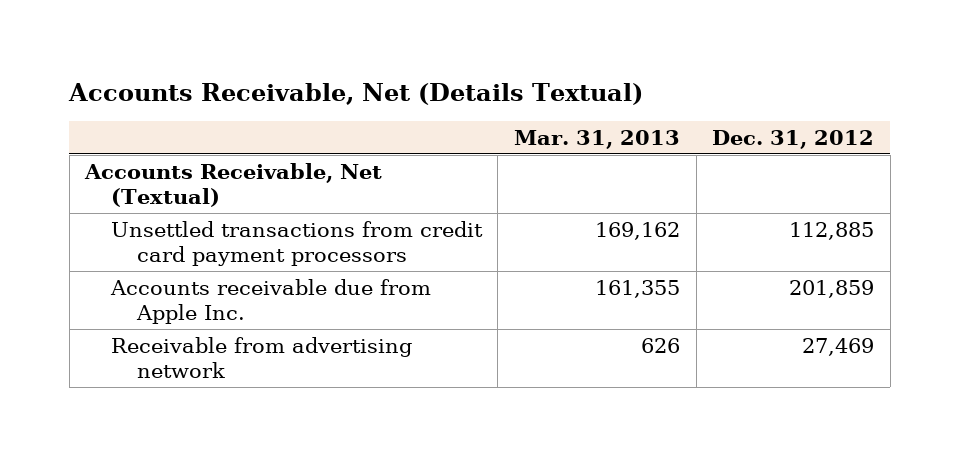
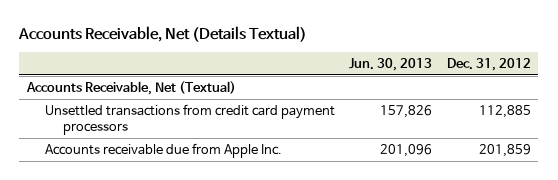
[513,129,680,149] Mar. 31, 2013 -> none
none -> [349,58,433,72] Jun. 30, 2013
[110,336,412,379] Receivable from advertising network -> none

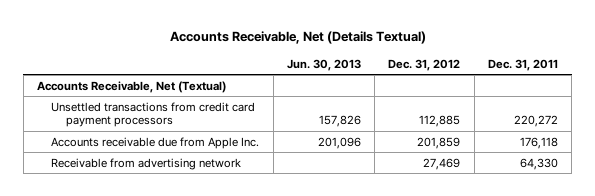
none -> [487,58,558,71] Dec. 31, 2011
none -> [51,157,242,170] Receivable from advertising network

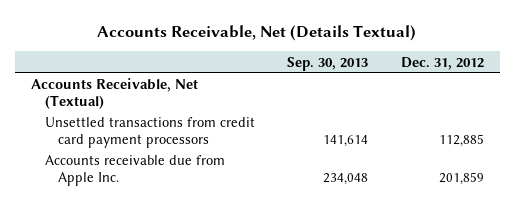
[286,58,361,71] Jun. 30, 2013 -> none
[487,58,558,71] Dec. 31, 2011 -> none
none -> [287,56,369,71] Sep. 30, 2013
[51,157,242,170] Receivable from advertising network -> none

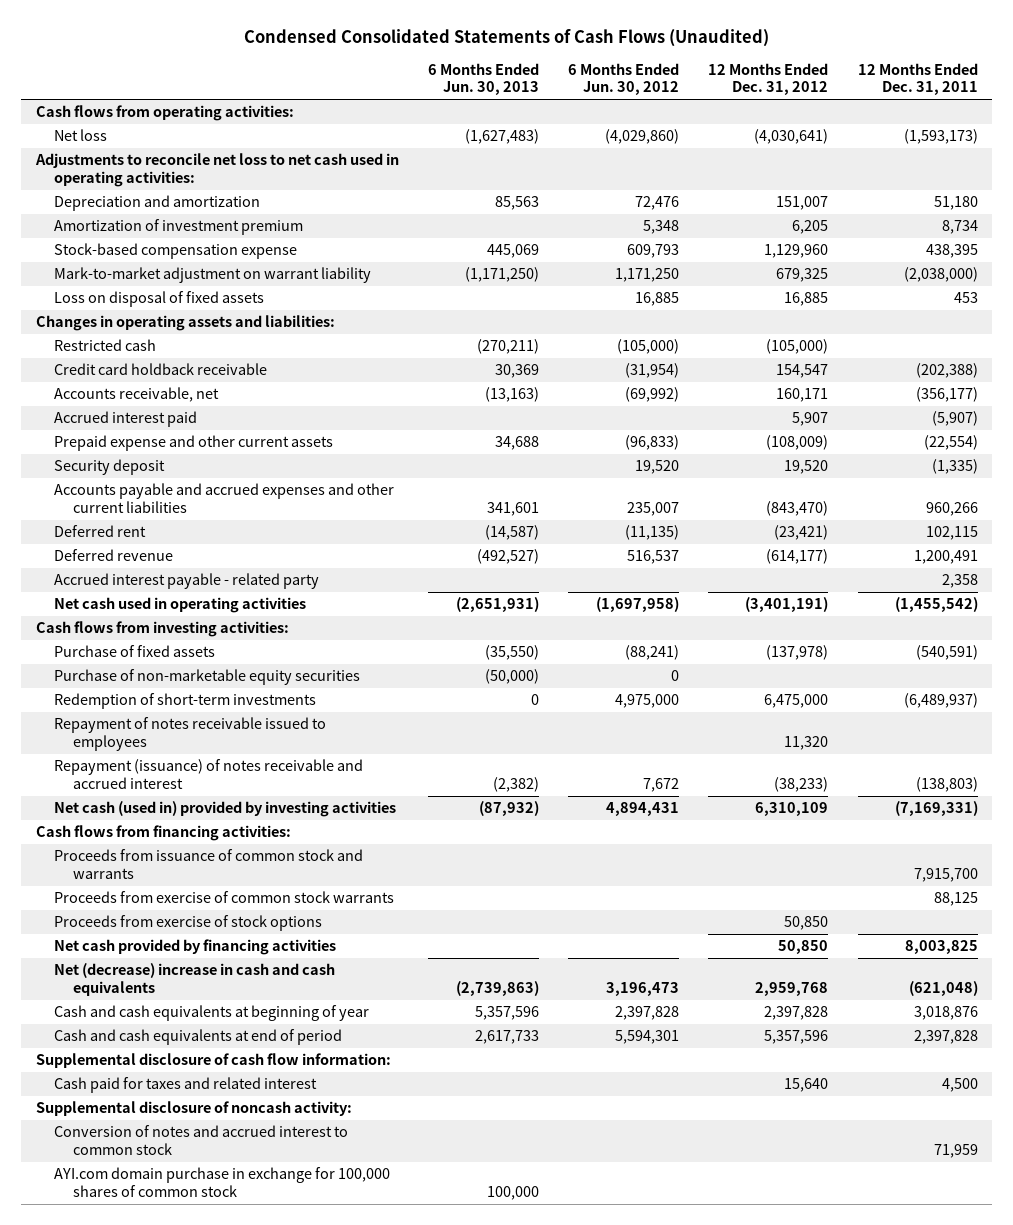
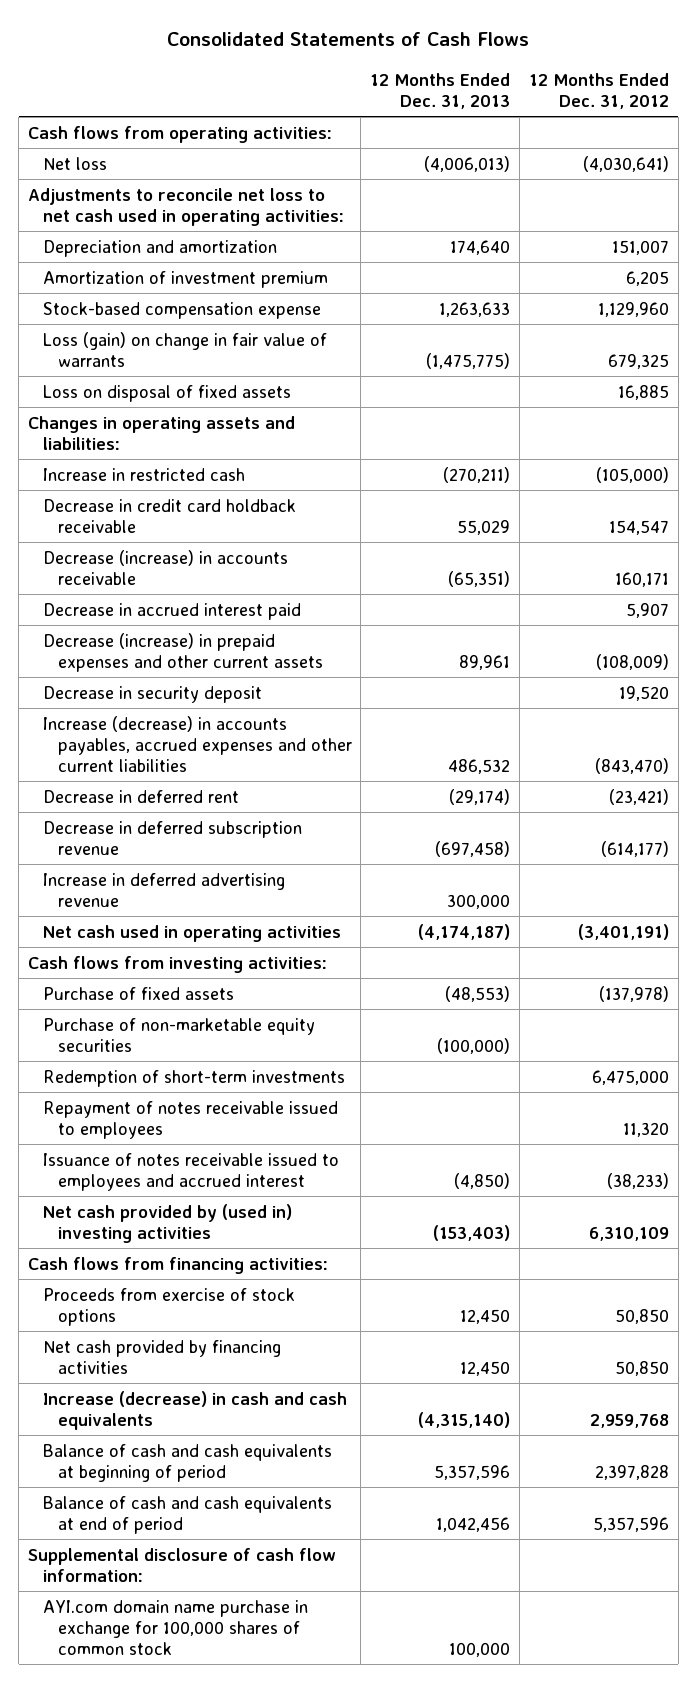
[243,29,769,48] Condensed Consolidated Statements of Cash Flows (Unaudited) -> [167,32,530,47] Consolidated Statements of Cash Flows
[427,62,539,96] 6 Months Ended Jun. 30, 2013 -> none
[568,62,680,96] 6 Months Ended Jun. 30, 2012 -> none
[857,62,978,96] 12 Months Ended Dec. 31, 2011 -> none
none -> [370,72,511,109] 12 Months Ended Dec. 31, 2013
[54,267,372,284] Mark-to-market adjustment on warrant liability -> [42,331,327,367] Loss (gain) on change in fair value of warrants
[54,573,320,590] Accrued interest payable - related party -> none
[54,339,157,352] Restricted cash -> [42,467,245,481] Increase in restricted cash
[54,363,268,376] Credit card holdback receivable -> [42,498,296,533] Decrease in credit card holdback receivable
[54,387,220,403] Accounts receivable, net -> [42,549,288,585] Decrease (increase) in accounts receivable
[54,411,198,428] Accrued interest paid -> [42,602,301,620] Decrease in accrued interest paid
[54,435,334,452] Prepaid expense and other current assets -> [42,632,323,672] Decrease (increase) in prepaid expenses and other current assets
[54,459,166,476] Security deposit -> [42,685,262,703] Decrease in security deposit
[54,483,395,513] Accounts payable and accrued expenses and other current liabilities -> [42,715,352,772] Increase (decrease) in accounts payables, accrued expenses and other current liabilities
[54,525,147,538] Deferred rent -> [42,789,239,803] Decrease in deferred rent
[54,549,174,562] Deferred revenue -> [42,820,302,855] Decrease in deferred subscription revenue
none -> [42,872,285,907] Increase in deferred advertising revenue
[54,759,364,789] Repayment (issuance) of notes receivable and accrued interest -> [42,1152,339,1191] Issuance of notes receivable issued to employees and accrued interest
[54,801,397,818] Net cash (used in) provided by investing activities -> [42,1203,292,1243] Net cash provided by (used in) investing activities
[54,849,364,879] Proceeds from issuance of common stock and warrants -> none
[54,891,395,904] Proceeds from exercise of common stock warrants -> none
[54,963,336,996] Net (decrease) increase in cash and cash equivalents -> [42,1390,347,1430] Increase (decrease) in cash and cash equivalents
[54,1005,370,1022] Cash and cash equivalents at beginning of year -> [42,1443,332,1482] Balance of cash and cash equivalents at beginning of period
[54,1029,343,1046] Cash and cash equivalents at end of period -> [42,1495,332,1534] Balance of cash and cash equivalents at end of period
[54,1077,318,1094] Cash paid for taxes and related interest -> none
[35,1101,352,1117] Supplemental disclosure of noncash activity: -> none
[54,1125,349,1155] Conversion of notes and accrued interest to common stock -> none
[54,1167,391,1197] AYI.com domain purchase in exchange for 100,000 shares of common stock -> [42,1599,308,1655] AYI.com domain name purchase in exchange for 100,000 shares of common stock

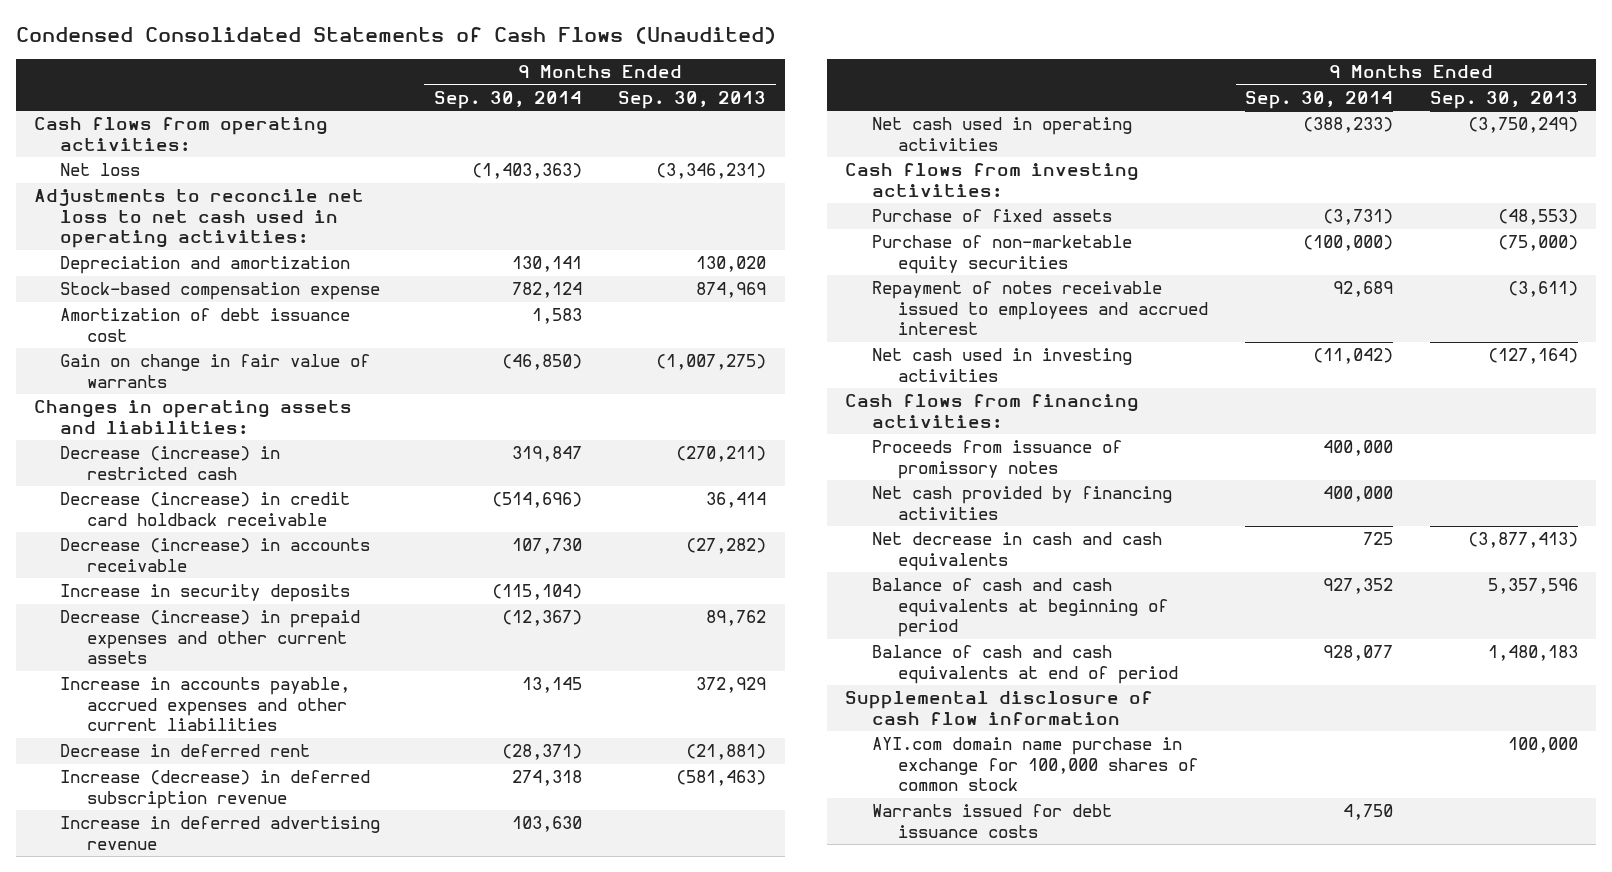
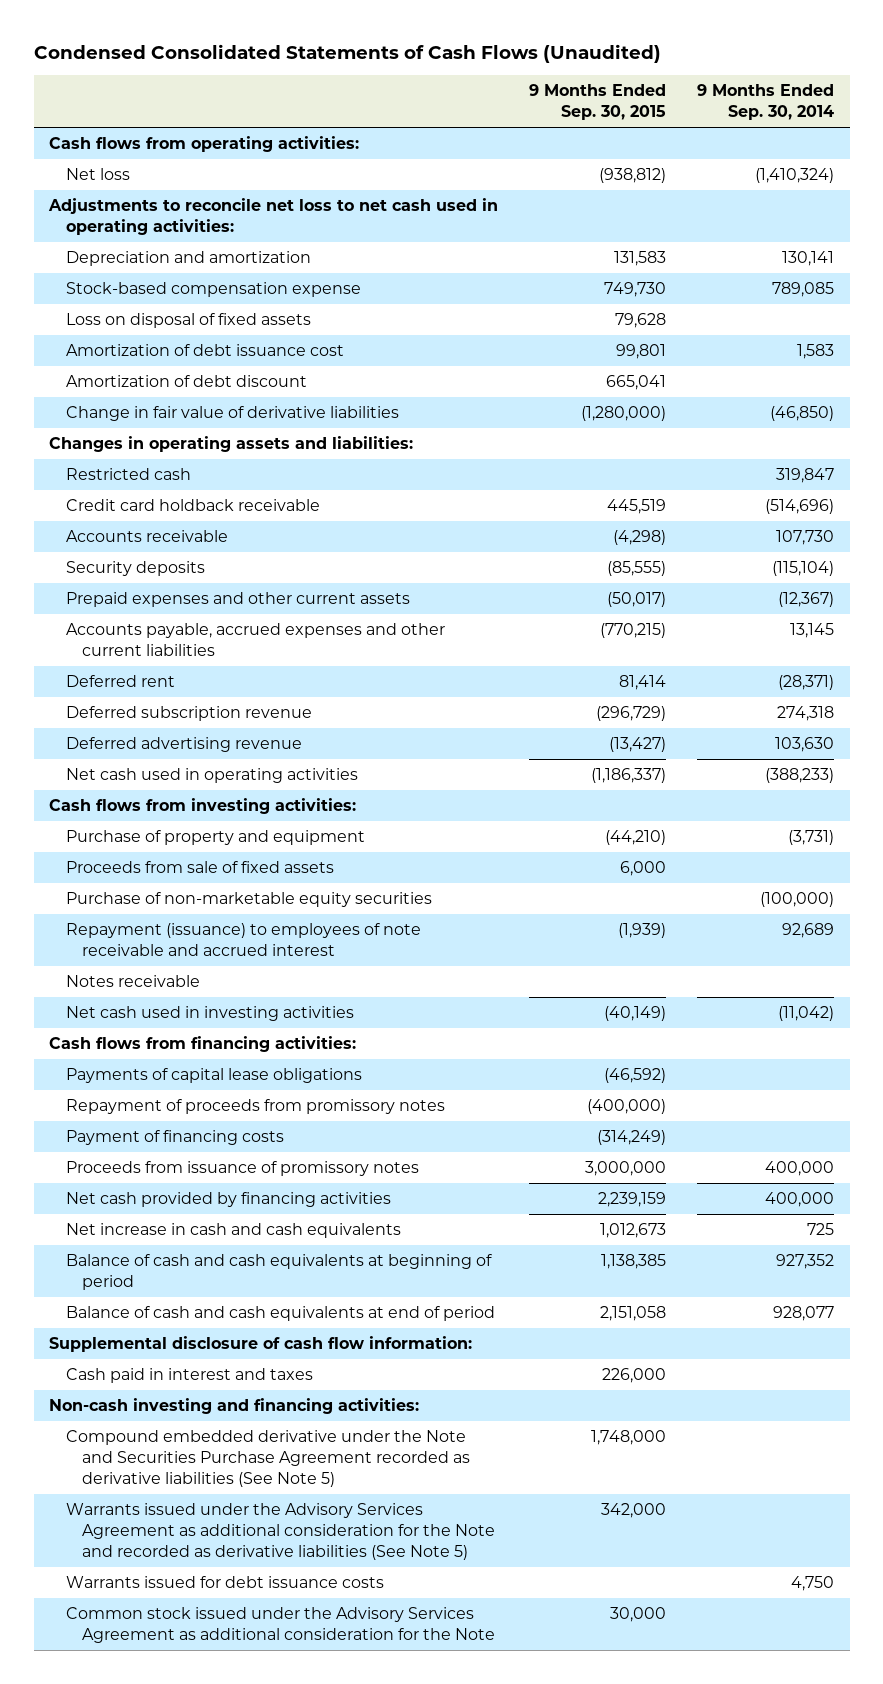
[618,90,767,109] Sep. 30, 2013 -> none
none -> [529,84,667,121] 9 Months Ended Sep. 30, 2015
[471,163,582,180] (1,403,363) -> [755,168,835,184] (1,410,324)
[511,282,582,299] 782,124 -> [772,282,835,298] 789,085
none -> [65,313,311,329] Loss on disposal of fixed assets
none -> [65,375,307,388] Amortization of debt discount
[60,354,371,388] Gain on change in fair value of warrants -> [65,406,399,422] Change in fair value of derivative liabilities
[60,446,281,480] Decrease (increase) in restricted cash -> [65,468,191,481] Restricted cash
[60,492,351,526] Decrease (increase) in credit card holdback receivable -> [65,499,320,512] Credit card holdback receivable
[60,538,371,572] Decrease (increase) in accounts receivable -> [65,530,228,543] Accounts receivable
[60,584,351,603] Increase in security deposits -> [65,561,205,577] Security deposits
[60,610,361,665] Decrease (increase) in prepaid expenses and other current assets -> [65,592,410,608] Prepaid expenses and other current assets
[60,677,351,732] Increase in accounts payable, accrued expenses and other current liabilities -> [65,623,445,657] Accounts payable, accrued expenses and other current liabilities
[60,744,311,758] Decrease in deferred rent -> [65,675,175,688] Deferred rent
[60,770,371,809] Increase (decrease) in deferred subscription revenue -> [65,706,312,722] Deferred subscription revenue
[60,816,381,850] Increase in deferred advertising revenue -> [65,737,302,753] Deferred advertising revenue
[871,209,1112,223] Purchase of fixed assets -> [65,830,365,846] Purchase of property and equipment
none -> [65,861,334,874] Proceeds from sale of fixed assets
[871,281,1208,336] Repayment of notes receivable issued to employees and accrued interest -> [65,923,421,957] Repayment (issuance) to employees of note receivable and accrued interest
none -> [65,975,200,988] Notes receivable
none -> [65,1068,362,1084] Payments of capital lease obligations
none -> [65,1099,445,1115] Repayment of proceeds from promissory notes
none -> [65,1130,284,1146] Payment of financing costs
[871,532,1162,571] Net decrease in cash and cash equivalents -> [65,1223,401,1239] Net increase in cash and cash equivalents
[871,737,1198,792] AYI.com domain name purchase in exchange for 100,000 shares of common stock -> none
none -> [49,1336,473,1353] Supplemental disclosure of cash flow information:
none -> [65,1368,313,1384] Cash paid in interest and taxes
[845,691,1154,725] Supplemental disclosure of cash flow information -> [49,1398,420,1415] Non-cash investing and financing activities:
none -> [65,1430,471,1487] Compound embedded derivative under the Note and Securities Purchase Agreement recorded as derivative liabilities (See Note 5)
none -> [65,1503,496,1560] Warrants issued under the Advisory Services Agreement as additional consideration for the Note and recorded as derivative liabilities (See Note 5)
none -> [65,1607,496,1644] Common stock issued under the Advisory Services Agreement as additional consideration for the Note

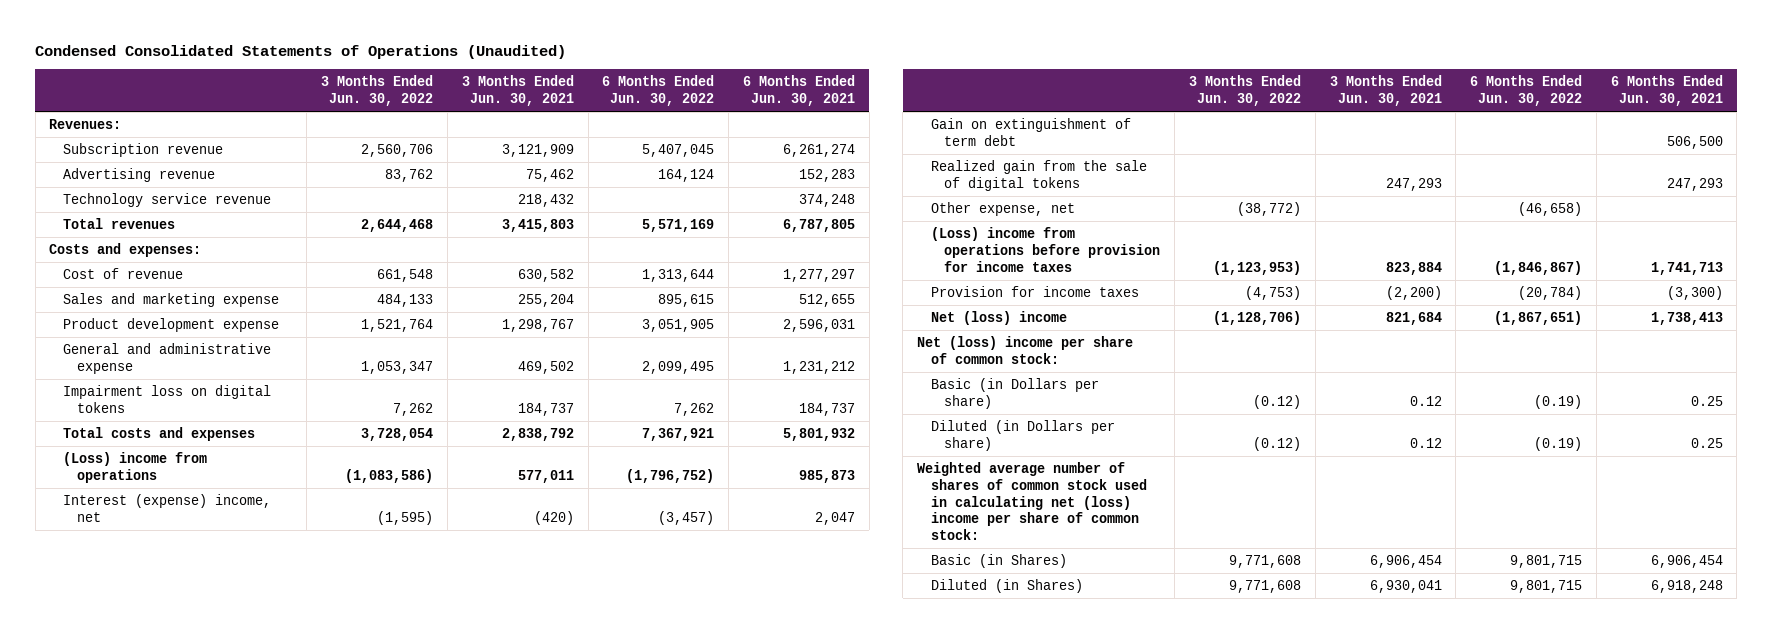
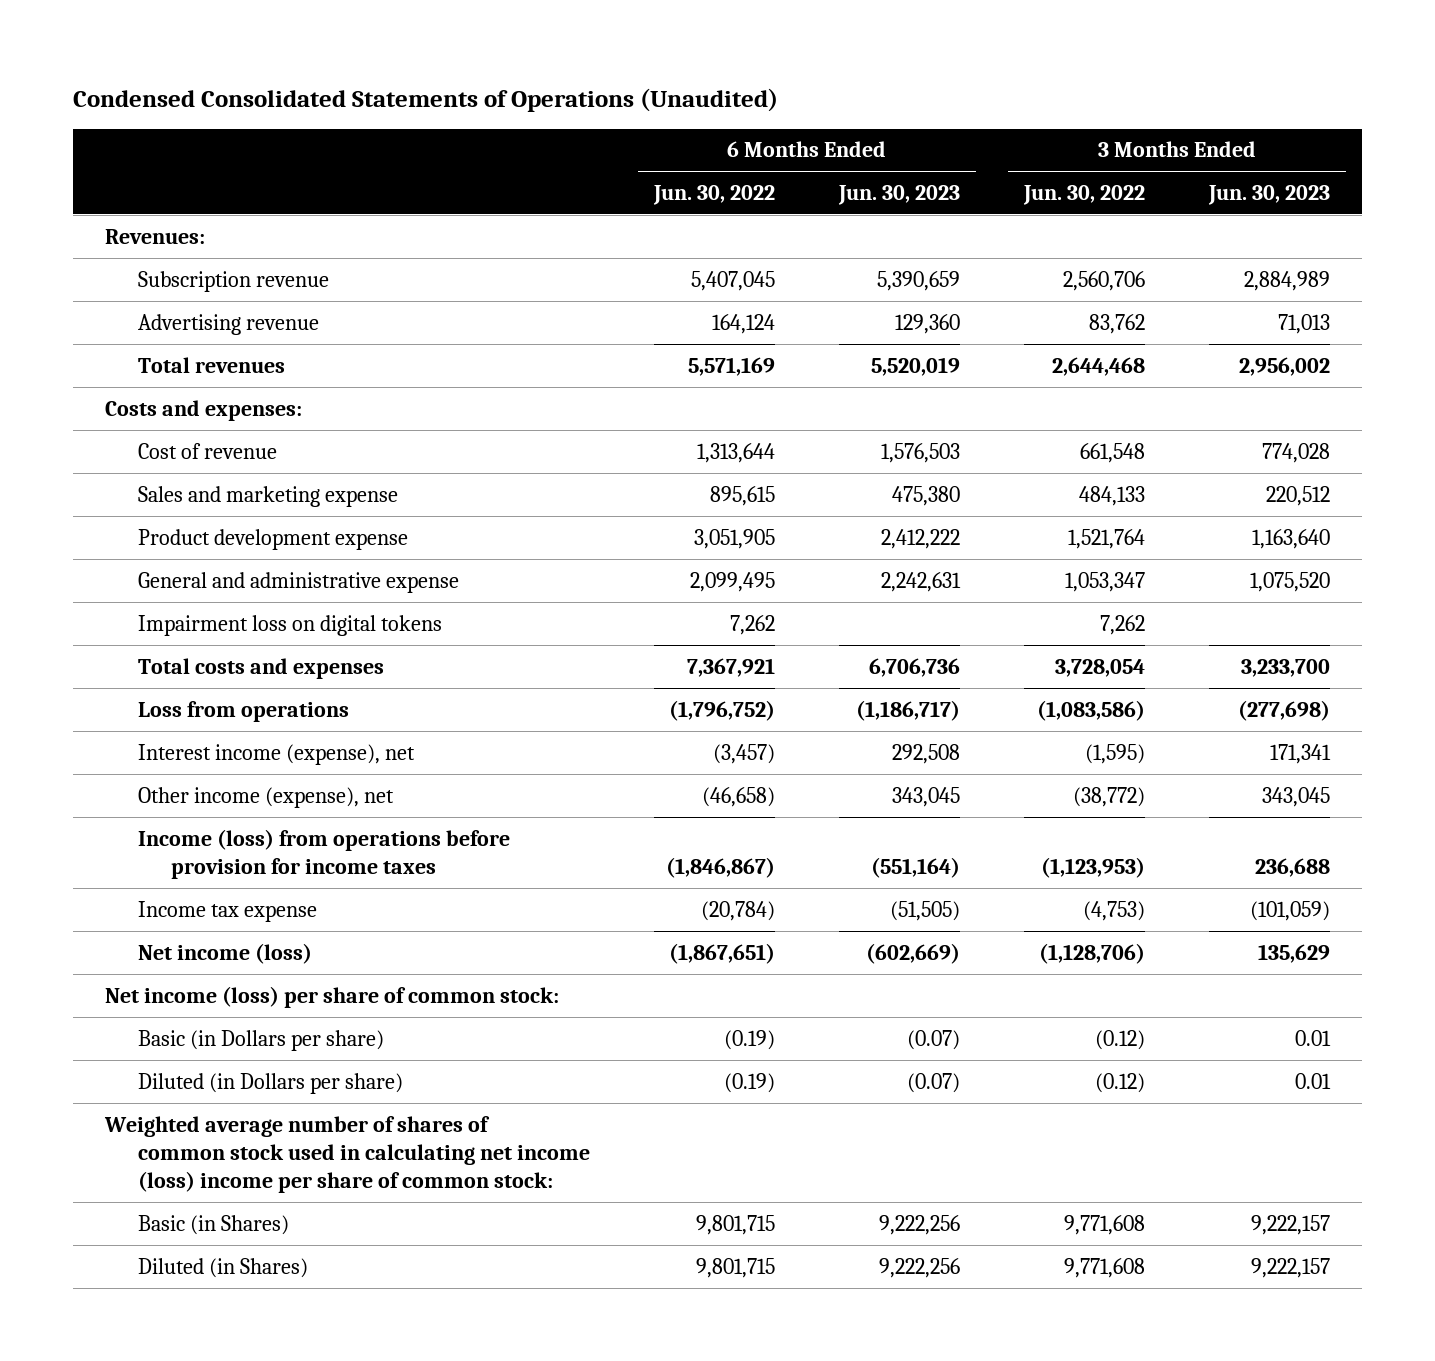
[461,75,574,107] 3 Months Ended Jun. 30, 2021 -> none
[742,75,855,107] 6 Months Ended Jun. 30, 2021 -> none
none -> [838,184,961,205] Jun. 30, 2023
none -> [1208,184,1331,205] Jun. 30, 2023
[62,192,271,207] Technology service revenue -> none
[930,117,1131,146] Gain on extinguishment of term debt -> none
[930,159,1147,191] Realized gain from the sale of digital tokens -> none
[62,451,207,483] (Loss) income from operations -> [137,700,349,722] Loss from operations
[62,493,271,522] Interest (expense) income, net -> [137,743,415,765] Interest income (expense), net
[930,201,1075,216] Other expense, net -> [137,786,394,808] Other income (expense), net
[930,226,1161,272] (Loss) income from operations before provision for income taxes -> [137,828,510,879] Income (loss) from operations before provision for income taxes
[930,285,1139,297] Provision for income taxes -> [137,900,317,922] Income tax expense
[930,310,1067,325] Net (loss) income -> [137,942,312,964] Net income (loss)
[917,335,1134,364] Net (loss) income per share of common stock: -> [105,985,560,1008] Net income (loss) per share of common stock:
[917,461,1147,541] Weighted average number of shares of common stock used in calculating net (loss) income per share of common stock: -> [104,1115,590,1193] Weighted average number of shares of common stock used in calculating net income (loss) income per share of common stock:

